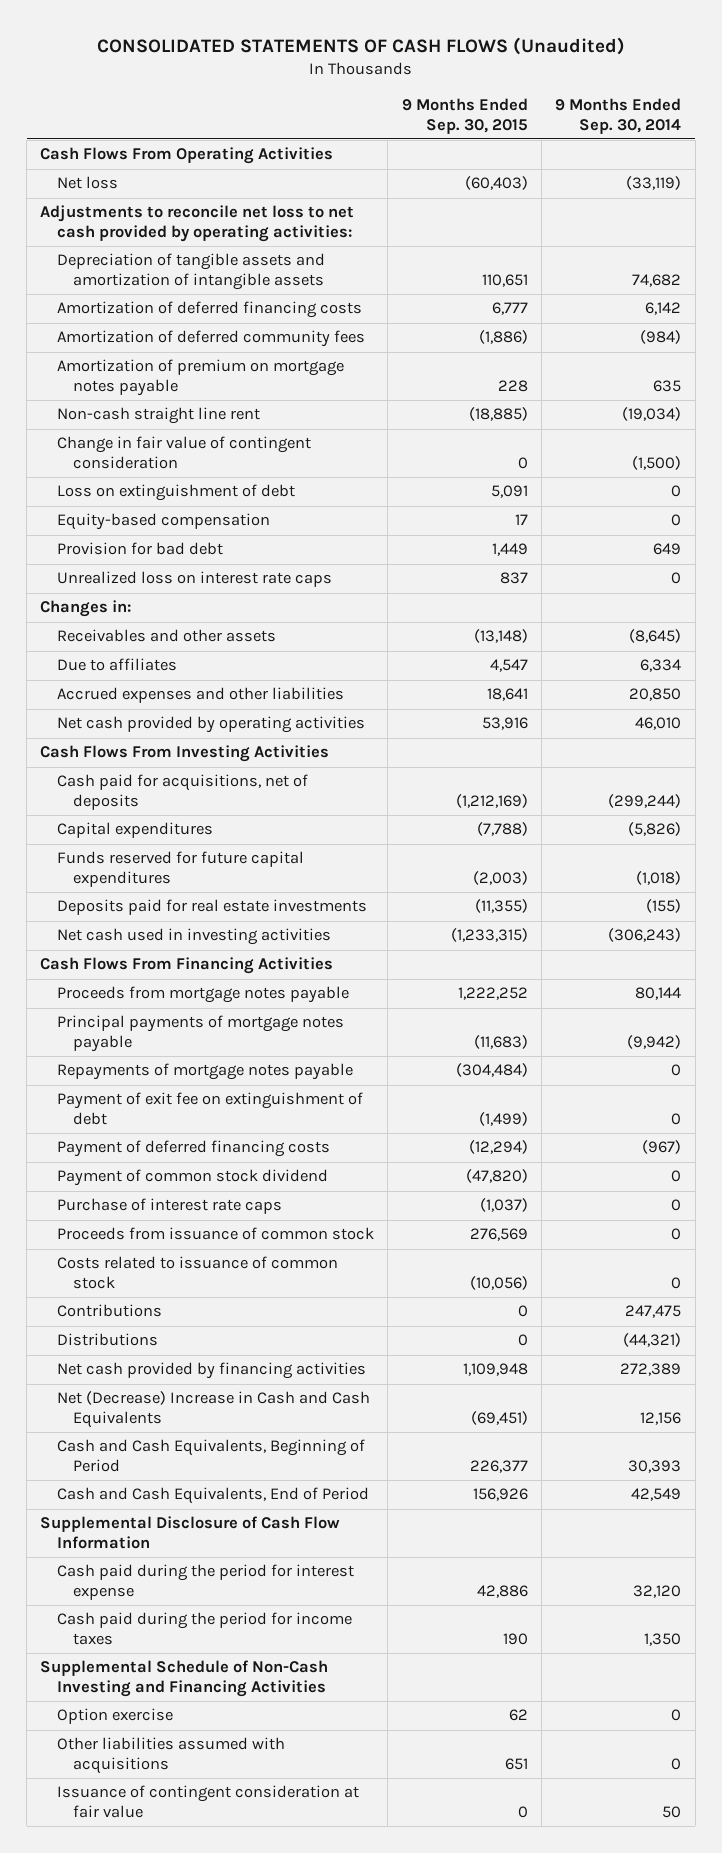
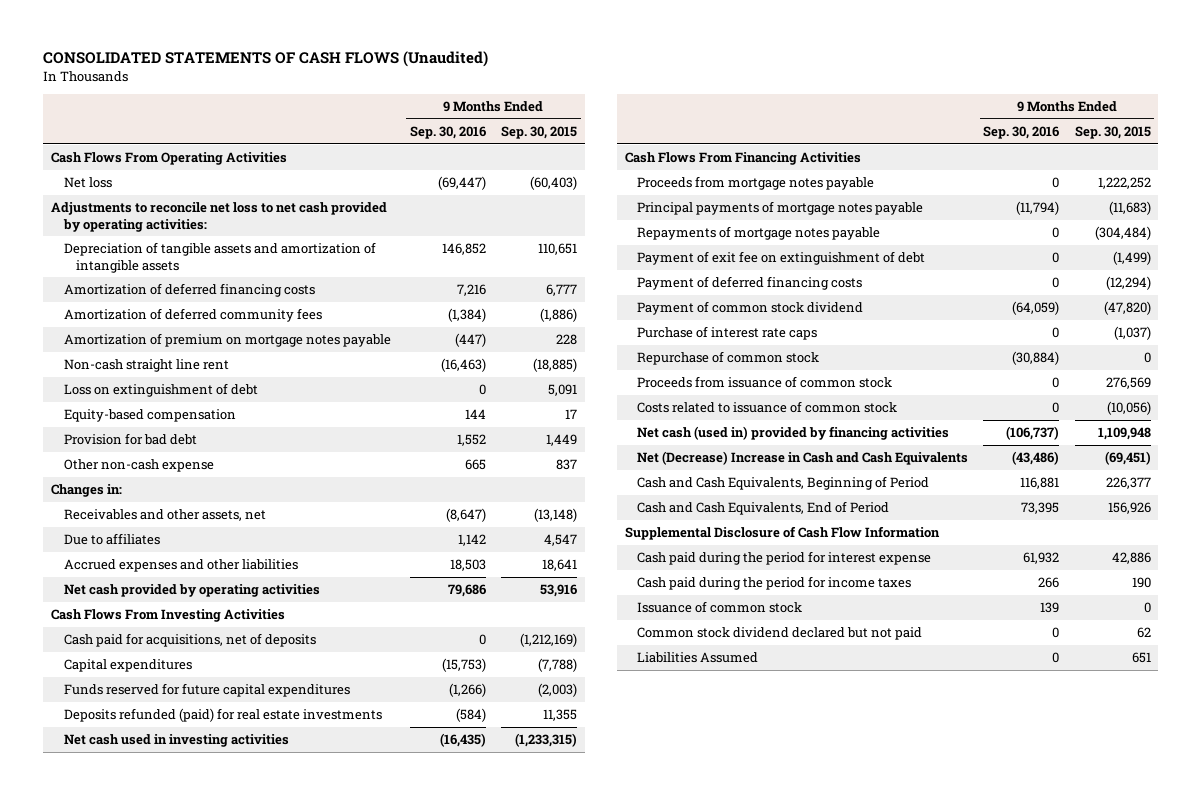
[555,97,682,134] 9 Months Ended Sep. 30, 2014 -> none
none -> [409,125,486,139] Sep. 30, 2016
[56,436,311,470] Change in fair value of contingent consideration -> none
[56,571,332,588] Unrealized loss on interest rate caps -> [63,459,214,473] Other non-cash expense
[56,629,276,643] Receivables and other assets -> [63,509,266,522] Receivables and other assets, net
[56,899,367,916] Deposits paid for real estate investments -> [63,708,382,723] Deposits refunded (paid) for real estate investments
[474,899,528,914] (11,355) -> [542,709,577,722] 11,355
none -> [637,351,820,366] Repurchase of common stock
[56,1304,162,1318] Contributions -> none
[56,1333,158,1347] Distributions -> none
[56,1362,366,1380] Net cash provided by financing activities -> [637,426,950,441] Net cash (used in) provided by financing activities
[40,1660,329,1698] Supplemental Schedule of Non-Cash Investing and Financing Activities -> none
[56,1708,173,1725] Option exercise -> none
[56,1785,359,1819] Issuance of contingent consideration at fair value -> none
none -> [637,601,803,614] Issuance of common stock
none -> [637,627,923,641] Common stock dividend declared but not paid
[56,1737,285,1775] Other liabilities assumed with acquisitions -> [637,652,759,664] Liabilities Assumed

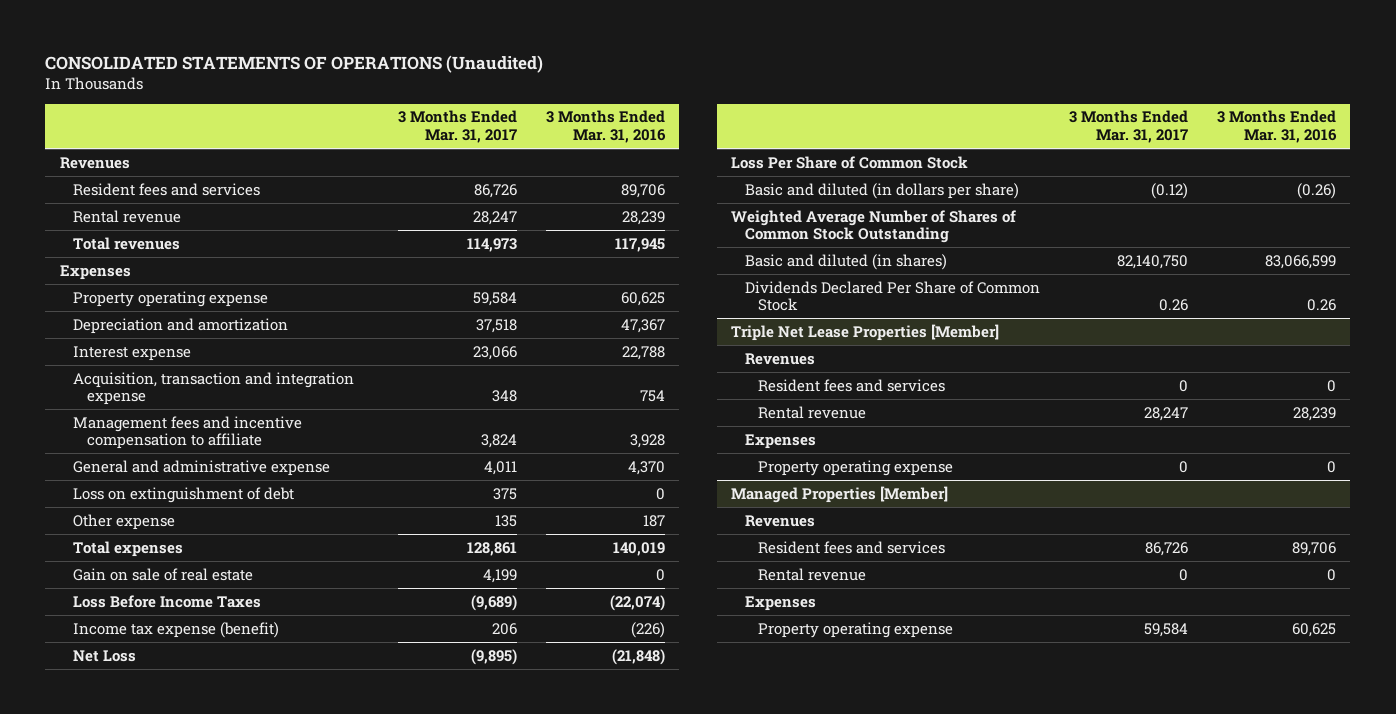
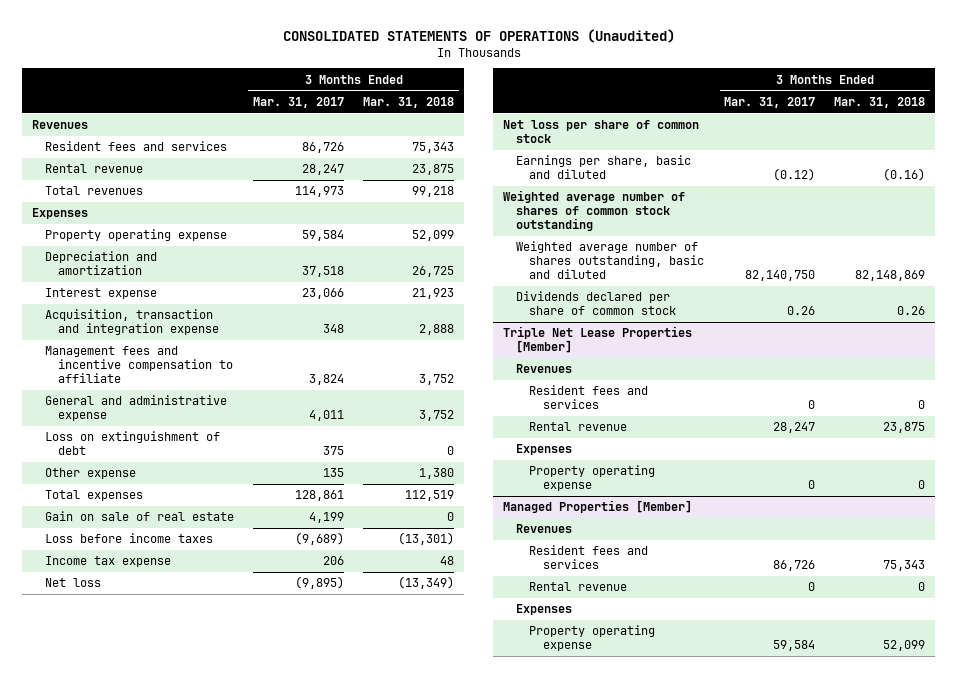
[545,110,666,143] 3 Months Ended Mar. 31, 2016 -> none
none -> [363,97,455,109] Mar. 31, 2018
[73,594,262,608] Loss Before Income Taxes -> [44,533,213,544] Loss before income taxes
[73,621,280,638] Income tax expense (benefit) -> [44,556,171,568] Income tax expense
[73,649,137,662] Net Loss -> [44,578,101,588] Net loss
[731,155,969,169] Loss Per Share of Common Stock -> [502,120,699,144] Net loss per share of common stock
[744,182,1019,199] Basic and diluted (in dollars per share) -> [516,155,692,180] Earnings per share, basic and diluted
[731,209,1017,244] Weighted Average Number of Shares of Common Stock Outstanding -> [502,190,685,232] Weighted average number of shares of common stock outstanding
[744,253,947,270] Basic and diluted (in shares) -> [516,241,705,280] Weighted average number of shares outstanding, basic and diluted
[744,280,1040,312] Dividends Declared Per Share of Common Stock -> [516,291,677,316] Dividends declared per share of common stock

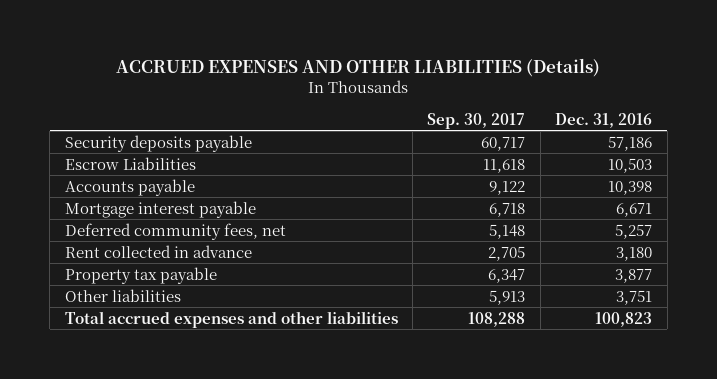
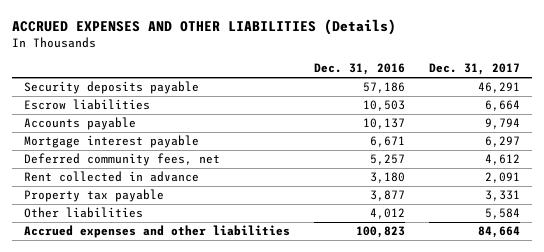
[427,112,526,129] Sep. 30, 2017 -> none
none -> [429,63,521,76] Dec. 31, 2017
[64,156,196,170] Escrow Liabilities -> [23,99,150,111] Escrow liabilities
[608,180,653,195] 10,398 -> [362,118,405,130] 10,137
[616,289,653,305] 3,751 -> [369,208,405,220] 4,012
[64,310,398,328] Total accrued expenses and other liabilities -> [23,225,290,239] Accrued expenses and other liabilities

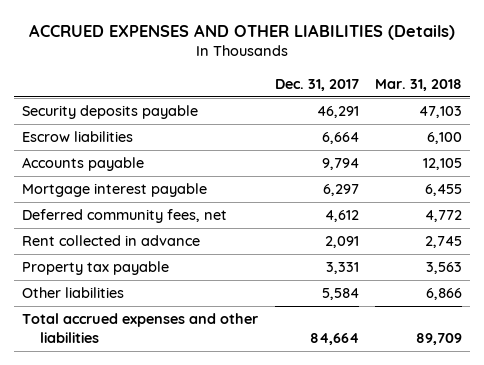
[313,63,405,76] Dec. 31, 2016 -> none
none -> [374,78,462,91] Mar. 31, 2018
[23,225,290,239] Accrued expenses and other liabilities -> [22,313,259,343] Total accrued expenses and other liabilities

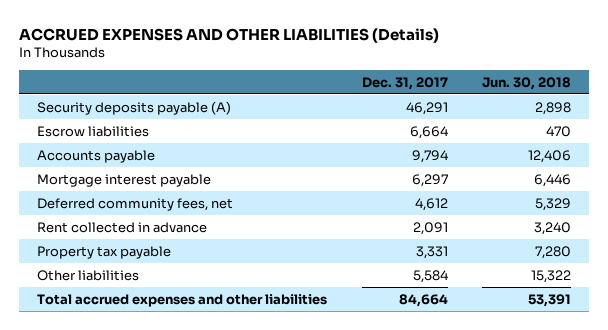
[374,78,462,91] Mar. 31, 2018 -> none
none -> [482,76,572,90] Jun. 30, 2018
[22,105,199,120] Security deposits payable -> [36,100,231,115] Security deposits payable (A)

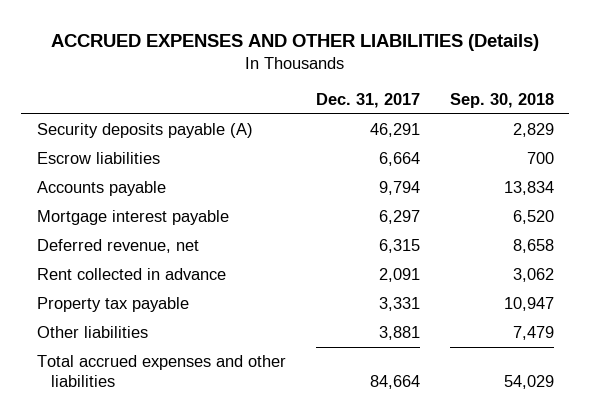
[482,76,572,90] Jun. 30, 2018 -> none
none -> [450,92,555,108] Sep. 30, 2018
[36,197,233,211] Deferred community fees, net -> [36,238,199,253] Deferred revenue, net
[414,197,448,211] 4,612 -> [378,238,420,253] 6,315
[412,269,448,283] 5,584 -> [378,325,420,340] 3,881

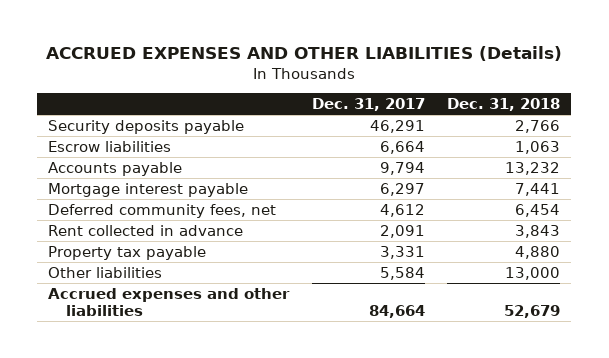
[450,92,555,108] Sep. 30, 2018 -> none
none -> [447,97,561,111] Dec. 31, 2018
[36,122,253,138] Security deposits payable (A) -> [48,119,245,134] Security deposits payable
[36,238,199,253] Deferred revenue, net -> [48,203,277,218] Deferred community fees, net
[378,238,420,253] 6,315 -> [379,203,425,217] 4,612
[378,325,420,340] 3,881 -> [379,266,425,280] 5,584
[36,354,286,387] Total accrued expenses and other liabilities -> [48,287,291,316] Accrued expenses and other liabilities

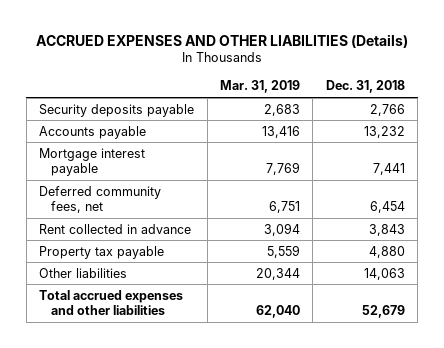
[311,97,425,111] Dec. 31, 2017 -> none
none -> [220,80,301,94] Mar. 31, 2019
[48,140,172,152] Escrow liabilities -> none
[505,266,561,280] 13,000 -> [363,267,405,280] 14,063
[48,287,291,316] Accrued expenses and other liabilities -> [39,289,184,315] Total accrued expenses and other liabilities

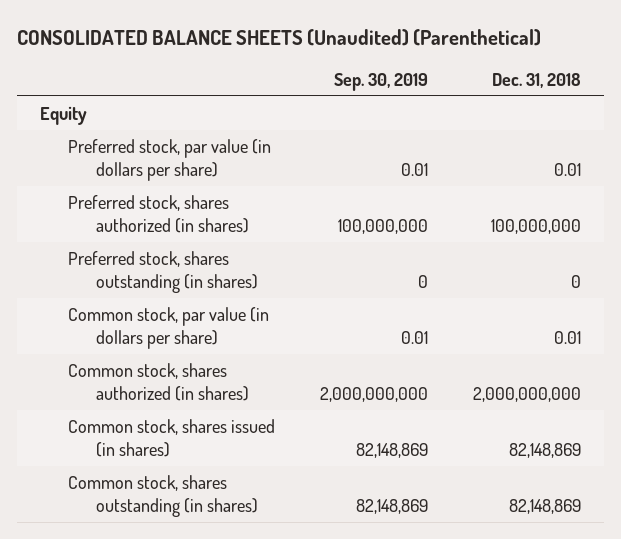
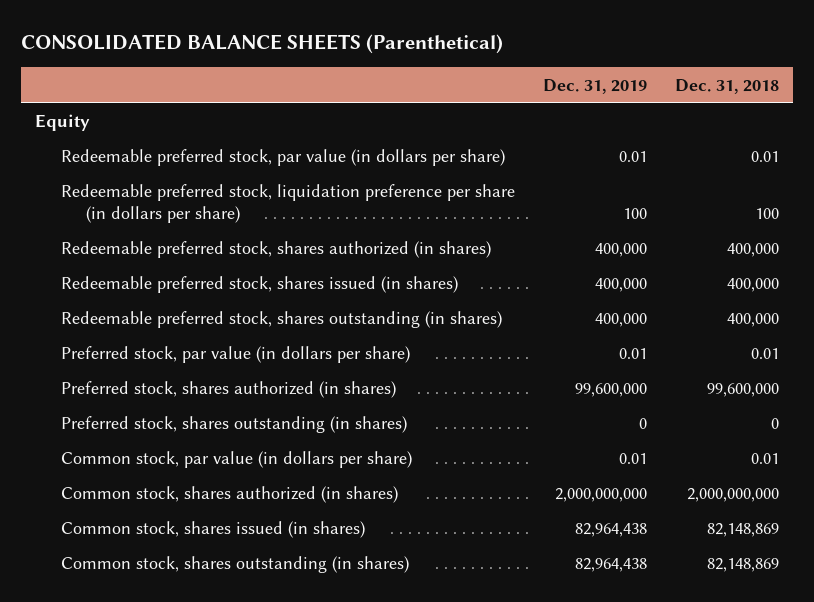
[17,28,542,46] CONSOLIDATED BALANCE SHEETS (Unaudited) (Parenthetical) -> [21,34,504,55] CONSOLIDATED BALANCE SHEETS (Parenthetical)
[334,72,429,91] Sep. 30, 2019 -> none
none -> [542,78,647,94] Dec. 31, 2019
none -> [60,149,505,167] Redeemable preferred stock, par value (in dollars per share)
none -> [60,184,515,224] Redeemable preferred stock, liquidation preference per share (in dollars per share)
none -> [60,241,491,259] Redeemable preferred stock, shares authorized (in shares)
none -> [60,276,458,294] Redeemable preferred stock, shares issued (in shares)
none -> [60,311,502,329] Redeemable preferred stock, shares outstanding (in shares)
[491,219,582,235] 100,000,000 -> [706,383,779,398] 99,600,000

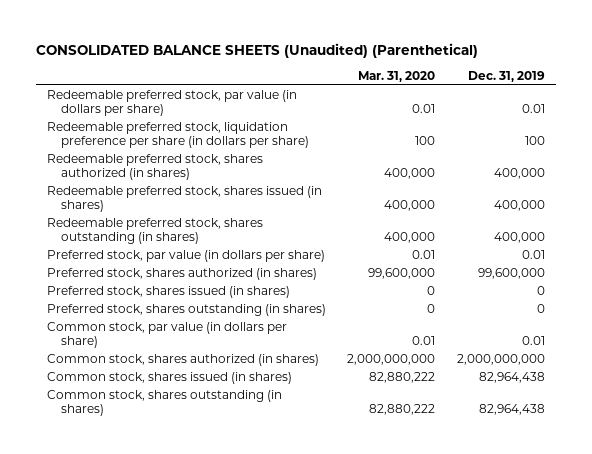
[21,34,504,55] CONSOLIDATED BALANCE SHEETS (Parenthetical) -> [36,42,479,58] CONSOLIDATED BALANCE SHEETS (Unaudited) (Parenthetical)
[674,78,779,94] Dec. 31, 2018 -> none
none -> [358,70,436,82] Mar. 31, 2020
[35,114,91,132] Equity -> none
none -> [46,286,290,299] Preferred stock, shares issued (in shares)

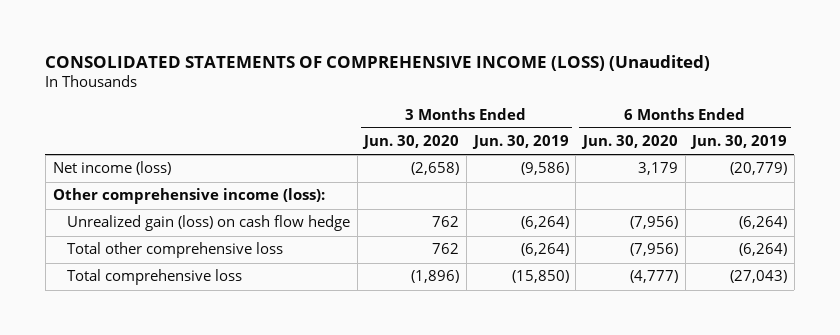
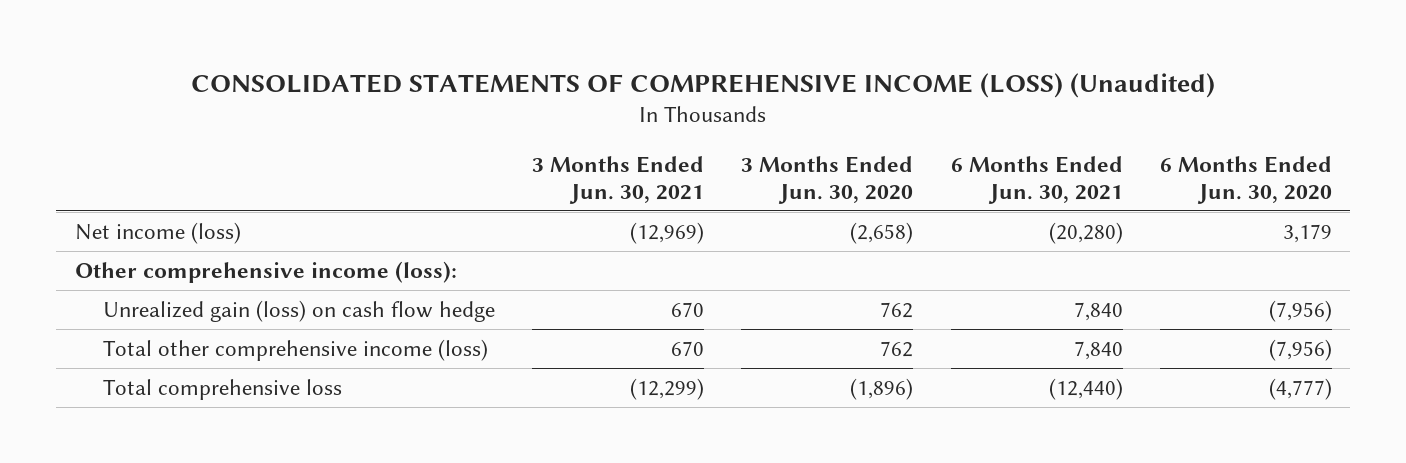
[471,135,569,150] Jun. 30, 2019 -> none
[690,135,788,150] Jun. 30, 2019 -> none
none -> [532,156,705,204] 3 Months Ended Jun. 30, 2021
none -> [950,156,1123,204] 6 Months Ended Jun. 30, 2021
[66,242,283,259] Total other comprehensive loss -> [103,338,489,361] Total other comprehensive income (loss)

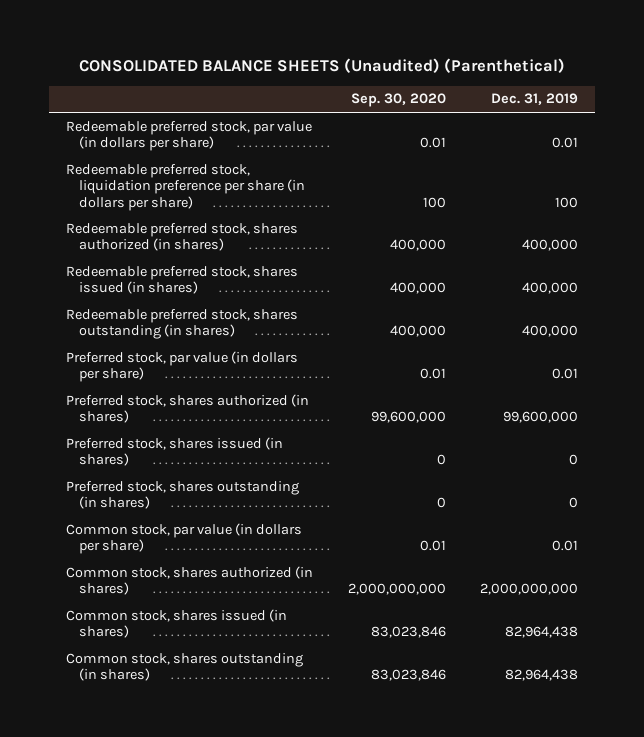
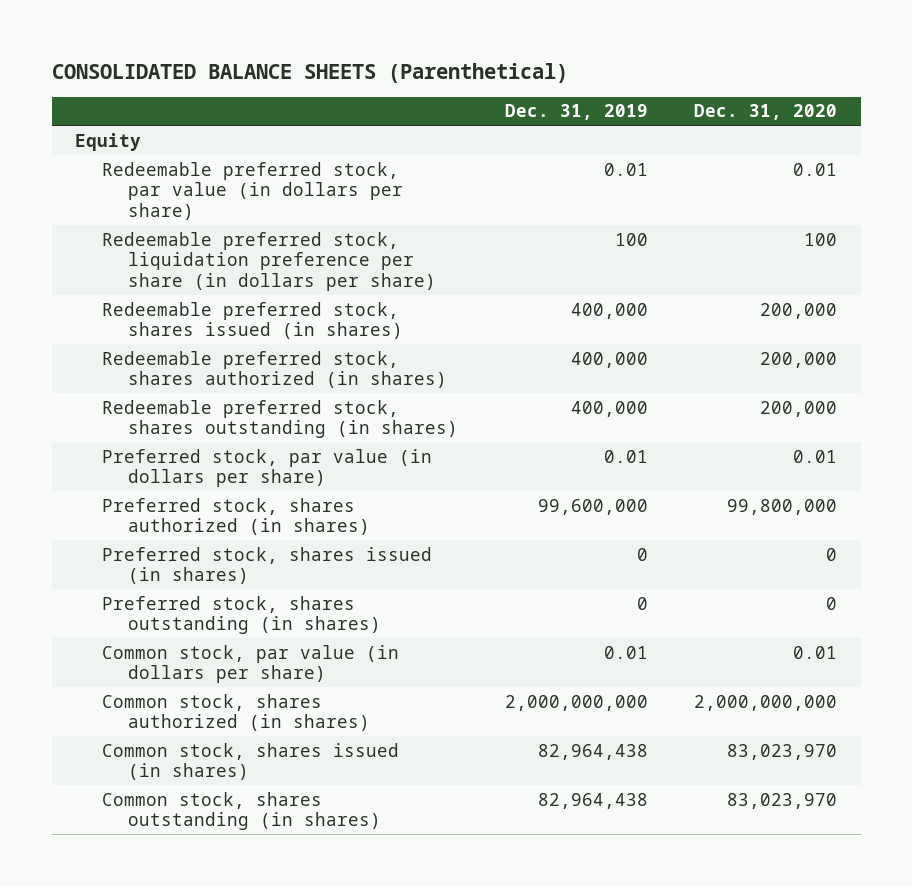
[79,58,566,74] CONSOLIDATED BALANCE SHEETS (Unaudited) (Parenthetical) -> [51,62,568,83] CONSOLIDATED BALANCE SHEETS (Parenthetical)
[350,93,446,108] Sep. 30, 2020 -> none
none -> [694,104,838,121] Dec. 31, 2020
none -> [74,132,141,151] Equity
[66,222,299,252] Redeemable preferred stock, shares authorized (in shares) -> [101,350,448,389] Redeemable preferred stock, shares authorized (in shares)

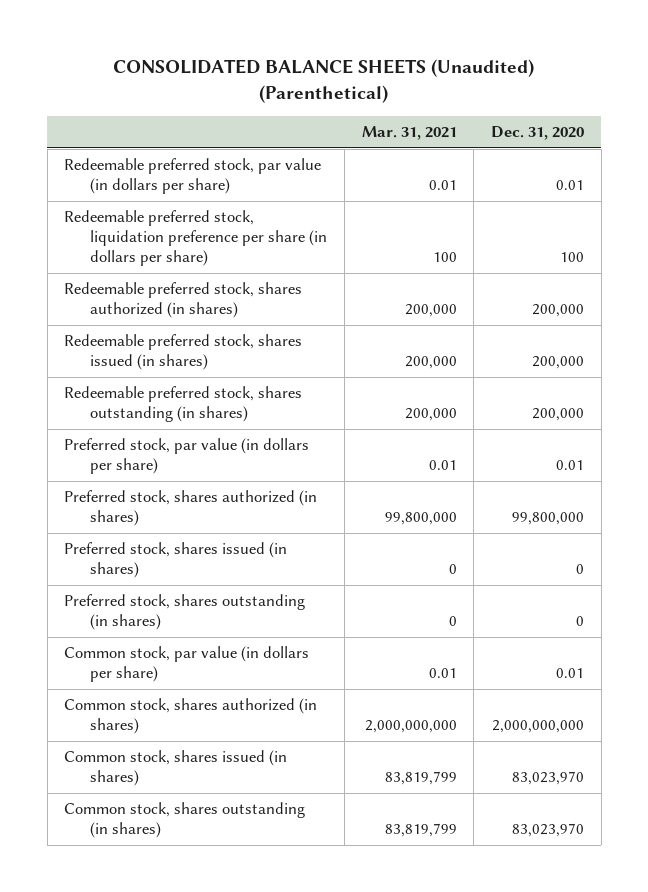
[51,62,568,83] CONSOLIDATED BALANCE SHEETS (Parenthetical) -> [113,59,535,103] CONSOLIDATED BALANCE SHEETS (Unaudited) (Parenthetical)
[504,104,648,121] Dec. 31, 2019 -> none
none -> [361,126,457,141] Mar. 31, 2021
[74,132,141,151] Equity -> none
[101,301,404,340] Redeemable preferred stock, shares issued (in shares) -> [64,334,303,371] Redeemable preferred stock, shares issued (in shares)

